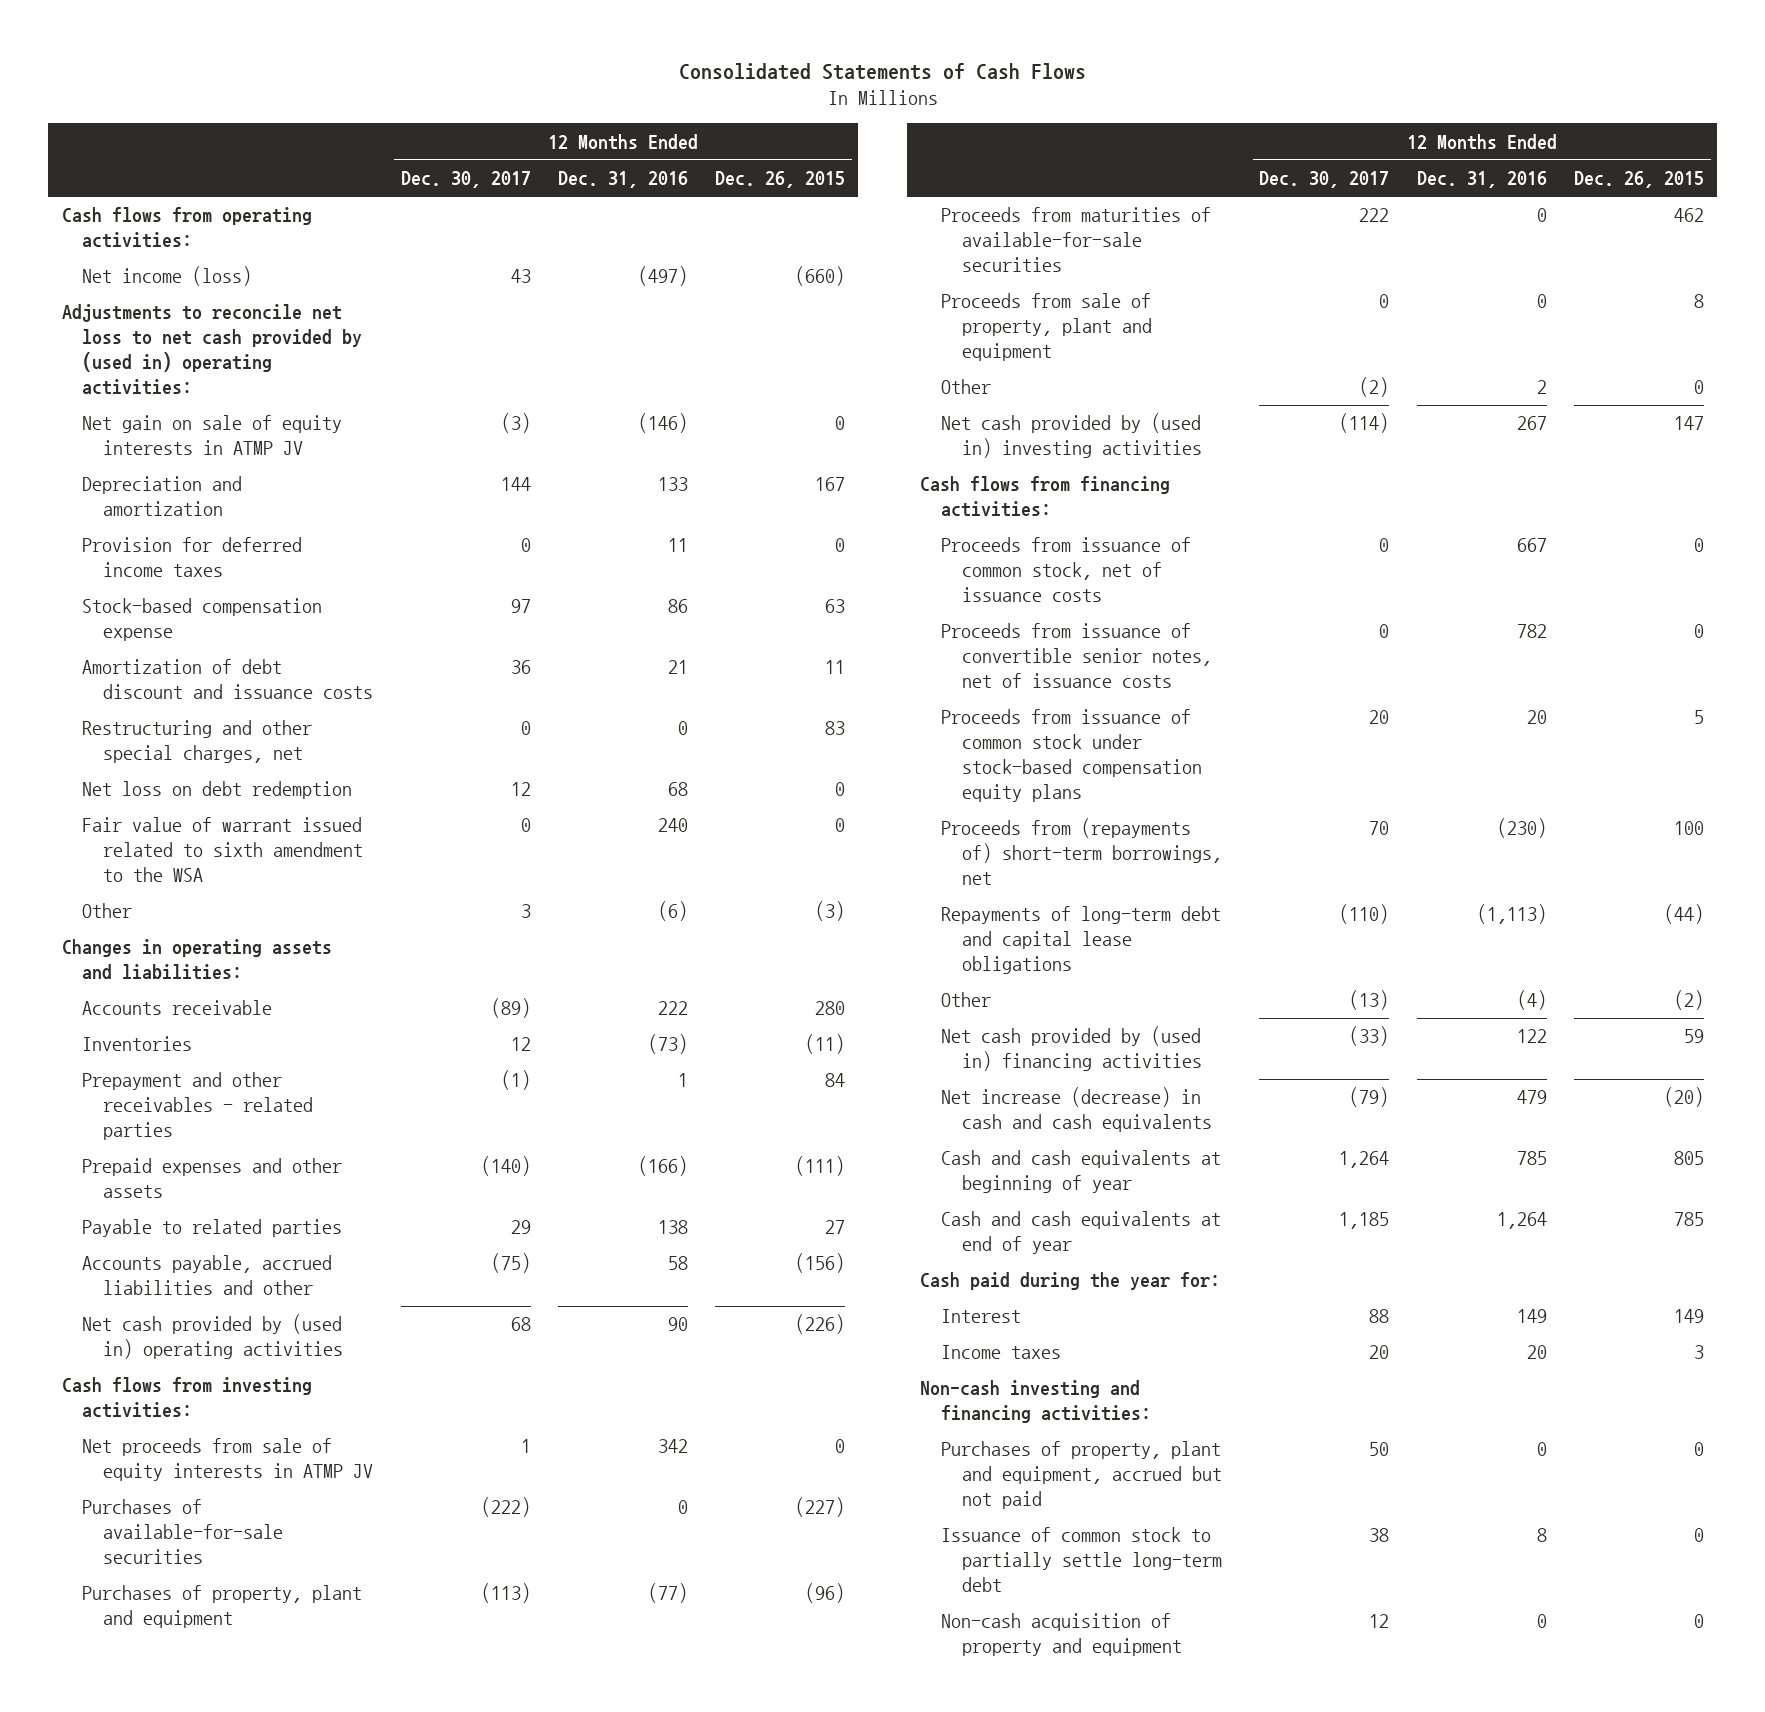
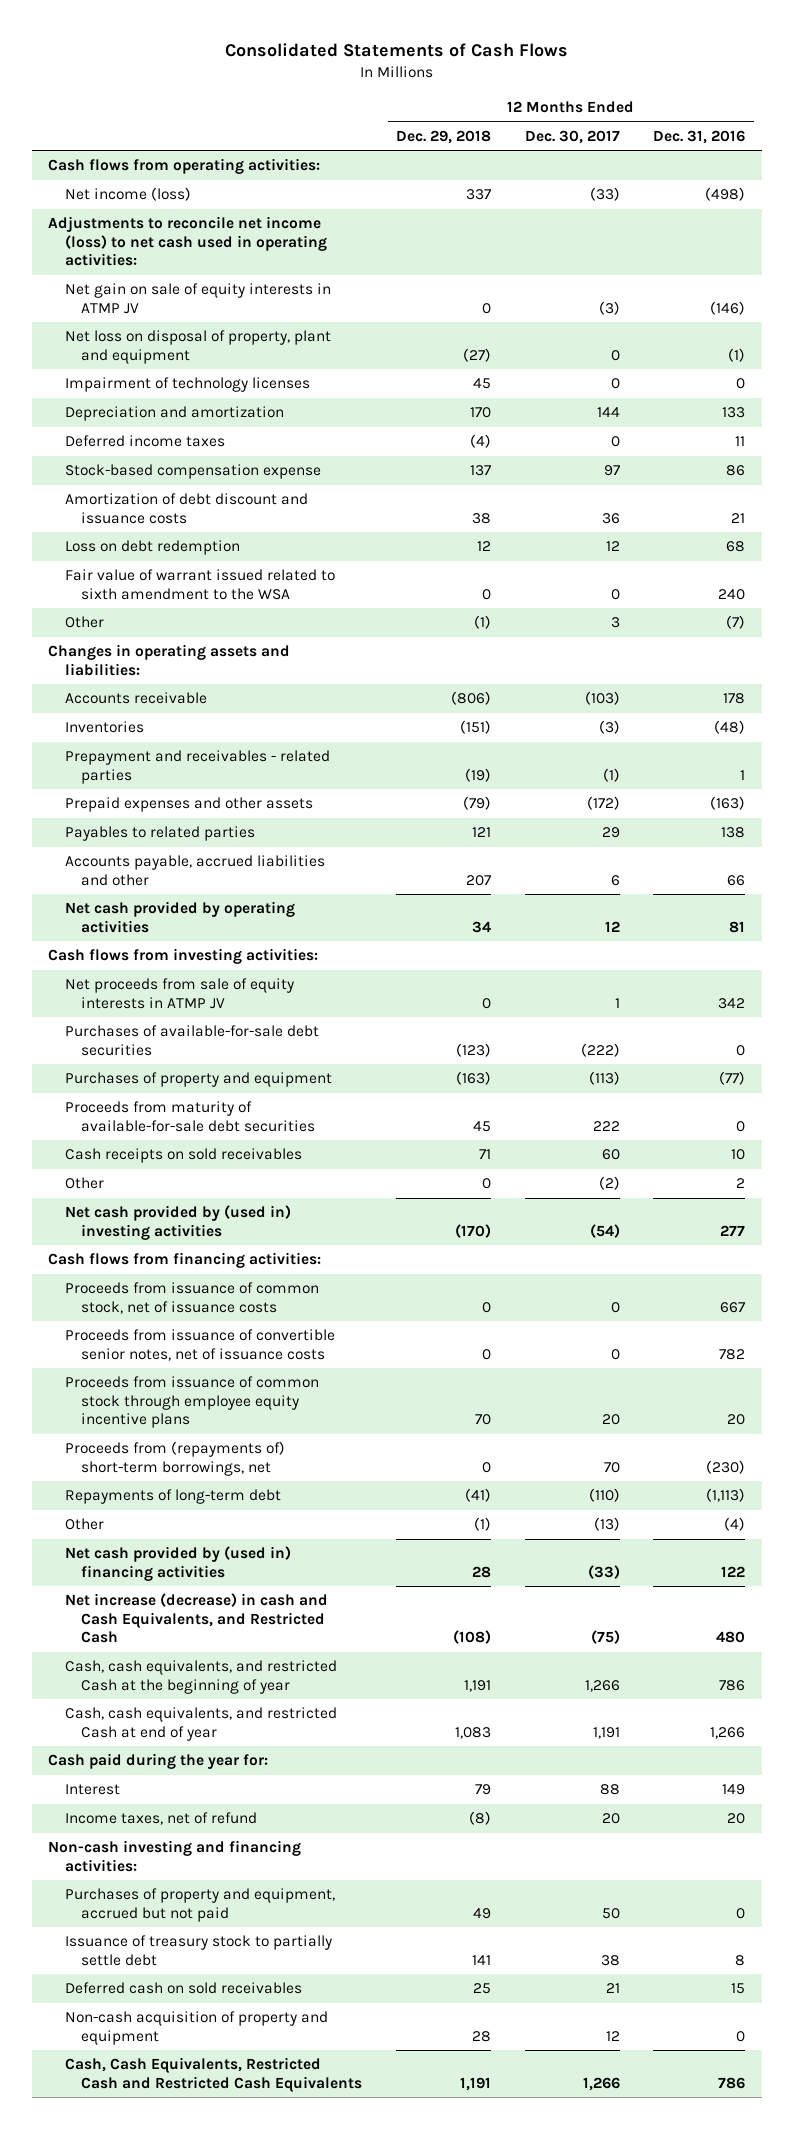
[714,171,845,189] Dec. 26, 2015 -> none
none -> [396,129,492,144] Dec. 29, 2018
[510,269,531,284] 43 -> [589,187,620,202] (33)
[637,266,688,287] (497) -> [705,187,746,202] (498)
[61,304,363,396] Adjustments to reconcile net loss to net cash provided by (used in) operating activities: -> [48,216,327,267] Adjustments to reconcile net income (loss) to net cash used in operating activities:
none -> [64,330,331,364] Net loss on disposal of property, plant and equipment
none -> [64,377,310,393] Impairment of technology licenses
[82,537,303,578] Provision for deferred income taxes -> [64,435,225,448] Deferred income taxes
[82,720,313,764] Restructuring and other special charges, net -> none
[82,781,353,800] Net loss on debt redemption -> [64,540,240,556] Loss on debt redemption
[657,901,688,922] (6) -> [726,615,746,630] (7)
[490,998,531,1019] (89) -> [584,691,620,706] (103)
[657,1001,688,1016] 222 -> [723,693,746,705] 178
[510,1037,531,1052] 12 -> [598,720,620,735] (3)
[647,1034,688,1055] (73) -> [714,720,746,735] (48)
[82,1072,314,1141] Prepayment and other receivables - related parties -> [64,750,330,784] Prepayment and receivables - related parties
[480,1156,531,1177] (140) -> [586,796,620,811] (172)
[637,1156,688,1177] (166) -> [710,796,746,811] (163)
[82,1219,343,1238] Payable to related parties -> [64,826,255,842] Payables to related parties
[490,1253,531,1274] (75) -> [610,874,620,886] 6
[667,1256,688,1271] 58 -> [727,874,746,886] 66
[82,1314,344,1360] Net cash provided by (used in) operating activities -> [64,901,295,933] Net cash provided by operating activities
[510,1317,531,1332] 68 -> [604,920,620,932] 12
[667,1317,688,1332] 90 -> [729,920,746,933] 81
[941,293,1153,362] Proceeds from sale of property, plant and equipment -> none
[82,1499,284,1565] Purchases of available-for-sale securities -> [64,1025,319,1056] Purchases of available-for-sale debt securities
[82,1585,363,1629] Purchases of property, plant and equipment -> [64,1072,332,1088] Purchases of property and equipment
[941,207,1212,273] Proceeds from maturities of available-for-sale securities -> [64,1101,316,1132] Proceeds from maturity of available-for-sale debt securities
none -> [64,1148,302,1164] Cash receipts on sold receivables
[1339,413,1390,434] (114) -> [589,1223,620,1238] (54)
[1516,416,1547,431] 267 -> [720,1224,746,1236] 277
[941,709,1203,803] Proceeds from issuance of common stock under stock-based compensation equity plans -> [64,1376,319,1429] Proceeds from issuance of common stock through employee equity incentive plans
[941,906,1222,975] Repayments of long-term debt and capital lease obligations -> [64,1489,281,1505] Repayments of long-term debt
[941,1087,1213,1133] Net increase (decrease) in cash and cash equivalents -> [64,1593,328,1644] Net increase (decrease) in cash and Cash Equivalents, and Restricted Cash
[1349,1087,1390,1108] (79) -> [590,1630,620,1645] (75)
[1516,1090,1547,1105] 479 -> [716,1631,746,1644] 480
[941,1150,1222,1194] Cash and cash equivalents at beginning of year -> [64,1660,337,1694] Cash, cash equivalents, and restricted Cash at the beginning of year
[1339,1151,1390,1169] 1,264 -> [584,1679,620,1692] 1,266
[1516,1151,1547,1166] 785 -> [719,1679,746,1691] 786
[941,1211,1222,1255] Cash and cash equivalents at end of year -> [64,1707,337,1741] Cash, cash equivalents, and restricted Cash at end of year
[1339,1212,1390,1230] 1,185 -> [592,1726,620,1739] 1,191
[1496,1212,1547,1230] 1,264 -> [710,1726,746,1739] 1,266
[941,1345,1062,1360] Income taxes -> [64,1812,257,1826] Income taxes, net of refund
[941,1441,1223,1510] Purchases of property, plant and equipment, accrued but not paid -> [64,1888,335,1922] Purchases of property and equipment, accrued but not paid
[941,1527,1223,1593] Issuance of common stock to partially settle long-term debt -> [64,1935,332,1966] Issuance of treasury stock to partially settle debt
none -> [64,1982,302,1995] Deferred cash on sold receivables
none -> [64,2057,363,2092] Cash, Cash Equivalents, Restricted Cash and Restricted Cash Equivalents

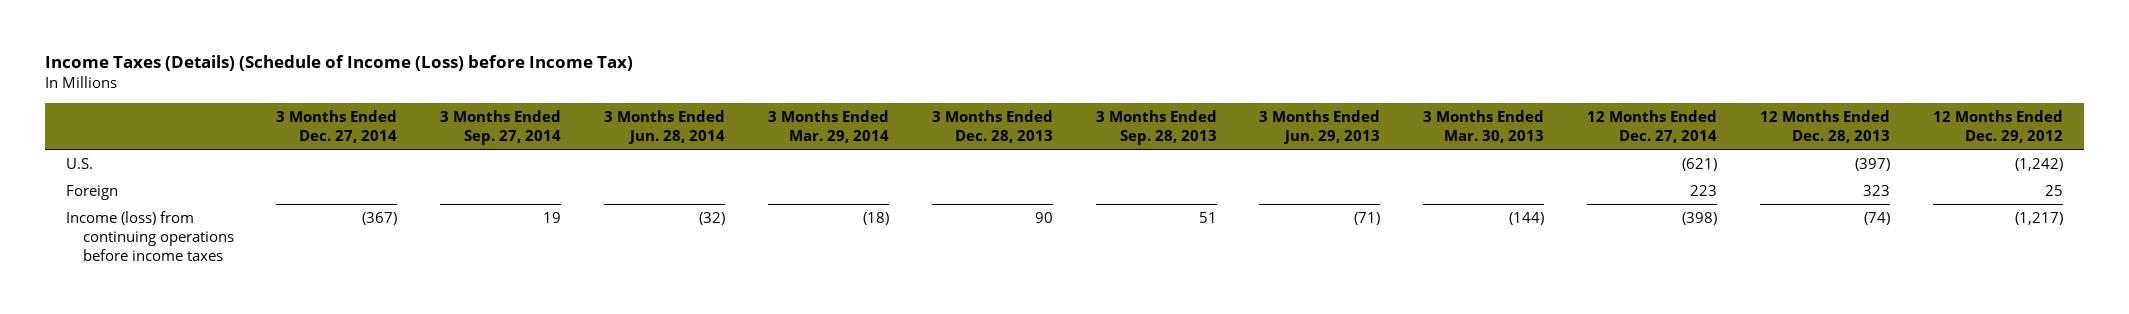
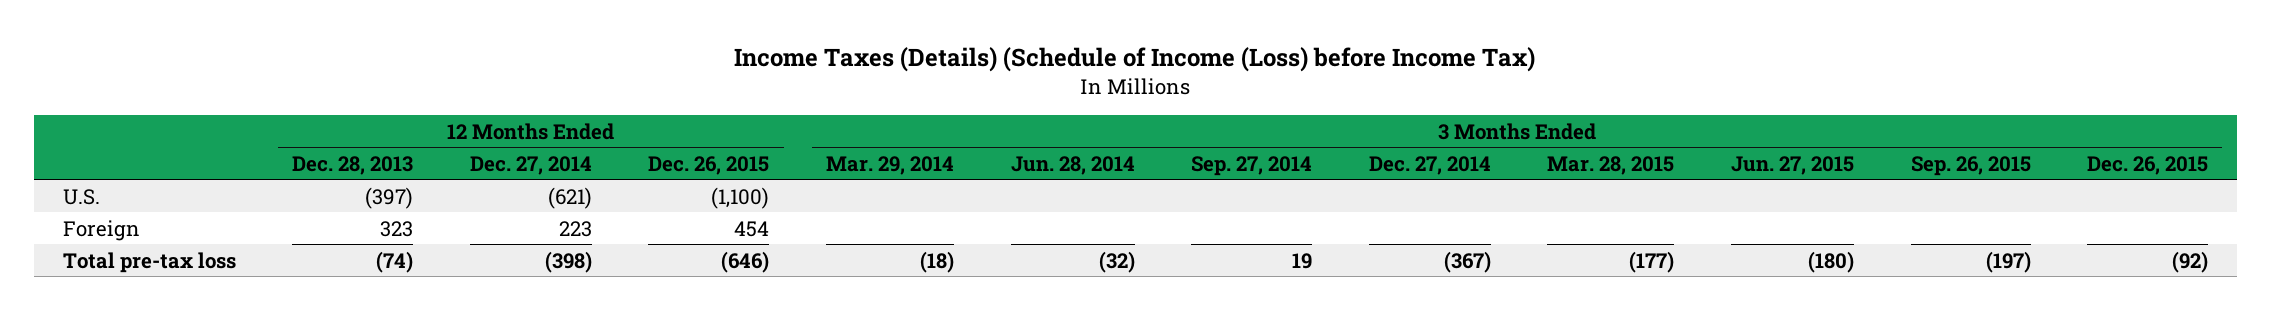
[931,109,1053,143] 3 Months Ended Dec. 28, 2013 -> none
[1095,109,1217,145] 3 Months Ended Sep. 28, 2013 -> none
[1259,109,1381,144] 3 Months Ended Jun. 29, 2013 -> none
[1423,109,1545,143] 3 Months Ended Mar. 30, 2013 -> none
[1932,109,2063,143] 12 Months Ended Dec. 29, 2012 -> none
none -> [648,155,770,175] Dec. 26, 2015
none -> [1547,155,1675,175] Mar. 28, 2015
none -> [1730,155,1854,175] Jun. 27, 2015
none -> [1910,155,2031,176] Sep. 26, 2015
none -> [2087,155,2209,175] Dec. 26, 2015
[66,210,234,261] Income (loss) from continuing operations before income taxes -> [62,251,236,273] Total pre-tax loss

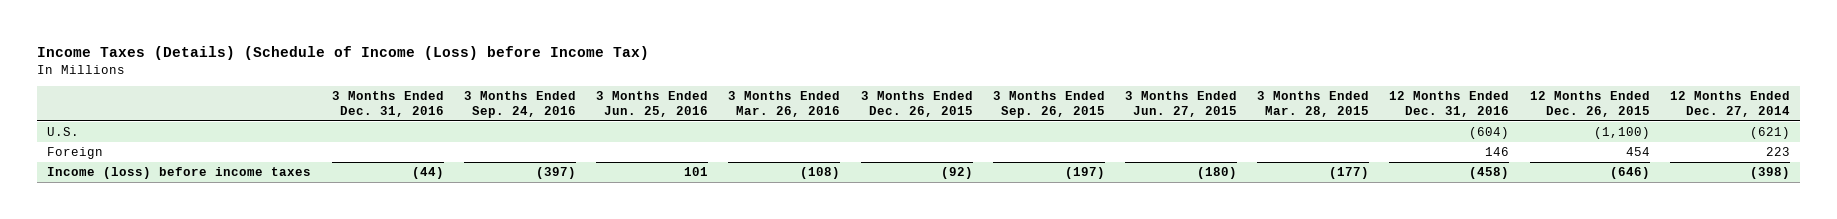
[292,155,414,175] Dec. 28, 2013 -> none
[825,155,954,175] Mar. 29, 2014 -> none
[1010,155,1135,175] Jun. 28, 2014 -> none
[1191,155,1313,176] Sep. 27, 2014 -> none
[1368,155,1491,175] Dec. 27, 2014 -> none
none -> [331,91,444,117] 3 Months Ended Dec. 31, 2016
none -> [463,91,576,118] 3 Months Ended Sep. 24, 2016
none -> [596,91,709,117] 3 Months Ended Jun. 25, 2016
none -> [728,91,841,117] 3 Months Ended Mar. 26, 2016
none -> [1389,91,1510,117] 12 Months Ended Dec. 31, 2016
[62,251,236,273] Total pre-tax loss -> [47,167,312,180] Income (loss) before income taxes

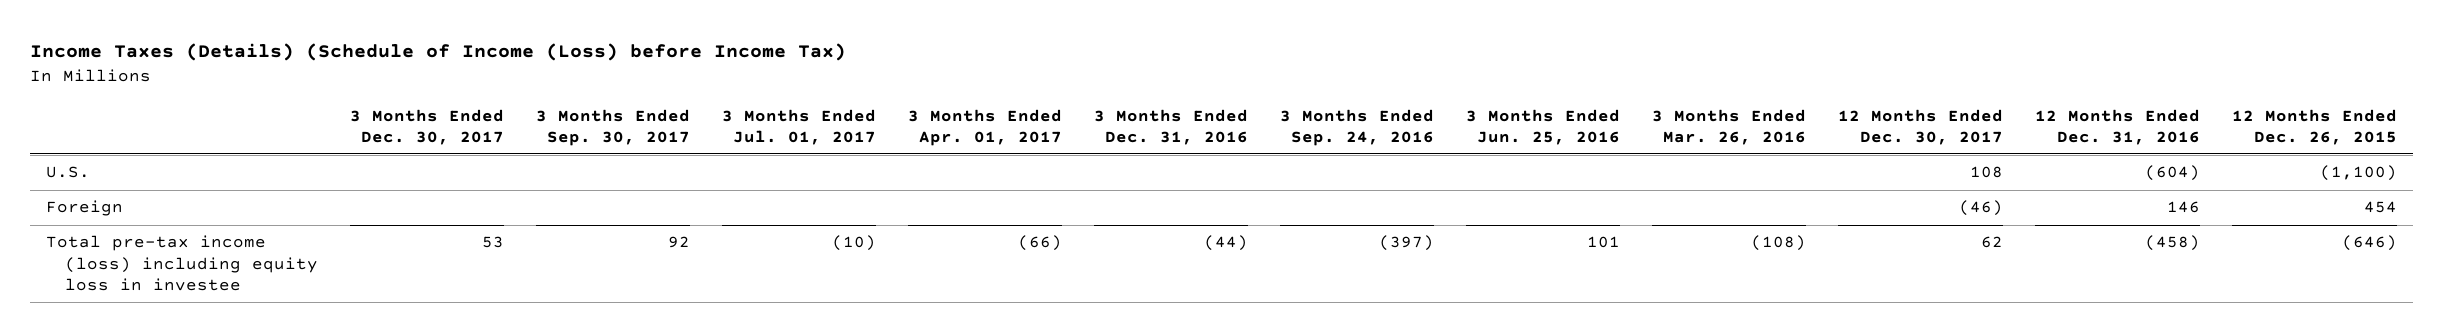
[860,91,973,117] 3 Months Ended Dec. 26, 2015 -> none
[992,91,1105,118] 3 Months Ended Sep. 26, 2015 -> none
[1124,91,1237,117] 3 Months Ended Jun. 27, 2015 -> none
[1257,91,1370,117] 3 Months Ended Mar. 28, 2015 -> none
[1669,91,1790,117] 12 Months Ended Dec. 27, 2014 -> none
none -> [349,108,504,145] 3 Months Ended Dec. 30, 2017
none -> [535,108,690,146] 3 Months Ended Sep. 30, 2017
none -> [721,108,876,145] 3 Months Ended Jul. 01, 2017
none -> [907,108,1062,146] 3 Months Ended Apr. 01, 2017
none -> [1838,108,2004,145] 12 Months Ended Dec. 30, 2017
[47,167,312,180] Income (loss) before income taxes -> [45,235,318,291] Total pre-tax income (loss) including equity loss in investee

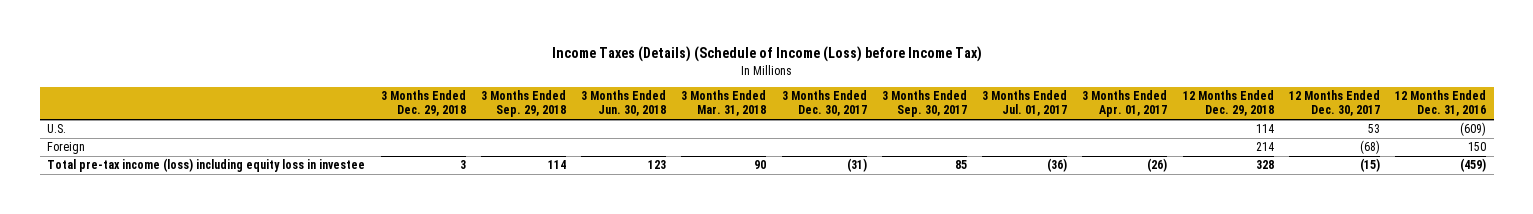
[1094,108,1249,145] 3 Months Ended Dec. 31, 2016 -> none
[1280,108,1435,146] 3 Months Ended Sep. 24, 2016 -> none
[1466,108,1621,145] 3 Months Ended Jun. 25, 2016 -> none
[1652,108,1807,145] 3 Months Ended Mar. 26, 2016 -> none
[2232,108,2398,145] 12 Months Ended Dec. 26, 2015 -> none
none -> [380,89,466,117] 3 Months Ended Dec. 29, 2018
none -> [480,89,566,118] 3 Months Ended Sep. 29, 2018
none -> [581,89,667,117] 3 Months Ended Jun. 30, 2018
none -> [681,89,767,117] 3 Months Ended Mar. 31, 2018
none -> [1182,89,1274,117] 12 Months Ended Dec. 29, 2018
[1970,166,2004,179] 108 -> [1367,124,1380,134] 53
[2145,165,2201,182] (604) -> [1460,122,1487,137] (609)
[1959,200,2004,217] (46) -> [1359,140,1380,155] (68)
[2167,201,2201,214] 146 -> [1468,142,1487,152] 150
[481,236,504,249] 53 -> [846,158,867,173] (31)
[667,236,690,249] 92 -> [954,160,967,170] 85
[831,235,876,252] (10) -> [1047,158,1068,173] (36)
[1017,235,1062,252] (66) -> [1147,158,1168,173] (26)
[1981,236,2004,249] 62 -> [1359,158,1380,173] (15)
[2145,235,2201,252] (458) -> [1460,158,1487,173] (459)

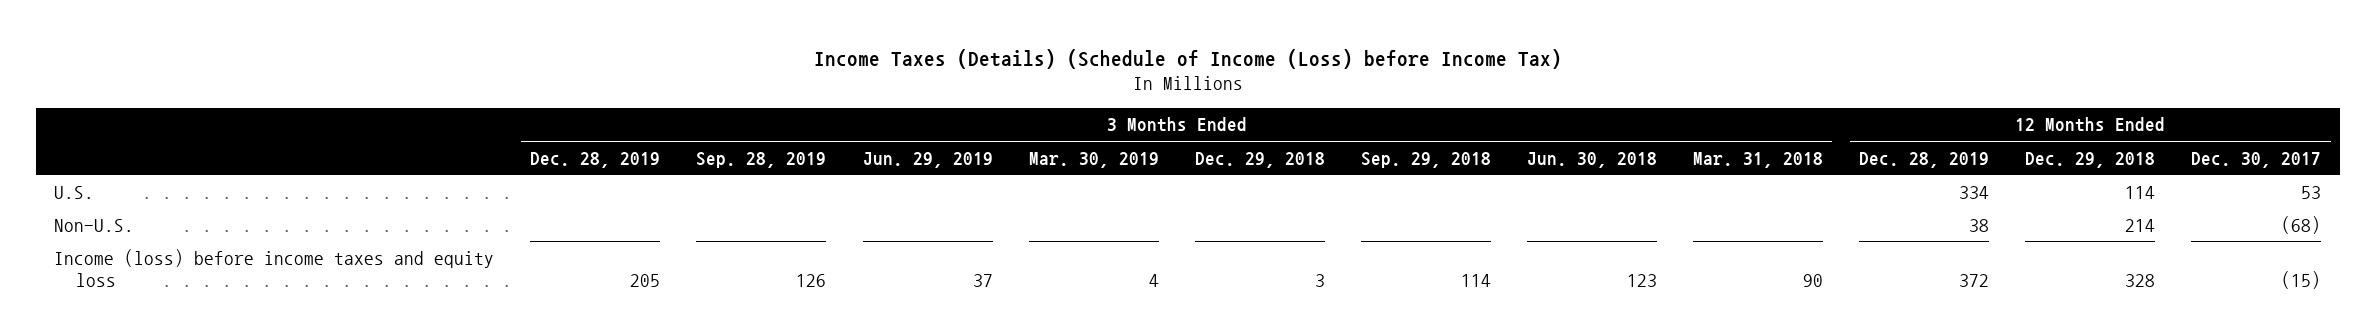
[781,89,867,117] 3 Months Ended Dec. 30, 2017 -> none
[881,89,967,118] 3 Months Ended Sep. 30, 2017 -> none
[982,89,1068,117] 3 Months Ended Jul. 01, 2017 -> none
[1082,89,1168,118] 3 Months Ended Apr. 01, 2017 -> none
[1395,89,1487,117] 12 Months Ended Dec. 31, 2016 -> none
none -> [530,151,661,168] Dec. 28, 2019
none -> [696,151,827,168] Sep. 28, 2019
none -> [862,151,993,168] Jun. 29, 2019
none -> [1028,151,1159,168] Mar. 30, 2019
none -> [1859,151,1990,168] Dec. 28, 2019
[47,142,86,155] Foreign -> [54,218,135,232] Non-U.S.
[47,158,366,173] Total pre-tax income (loss) including equity loss in investee -> [54,248,495,288] Income (loss) before income taxes and equity loss

